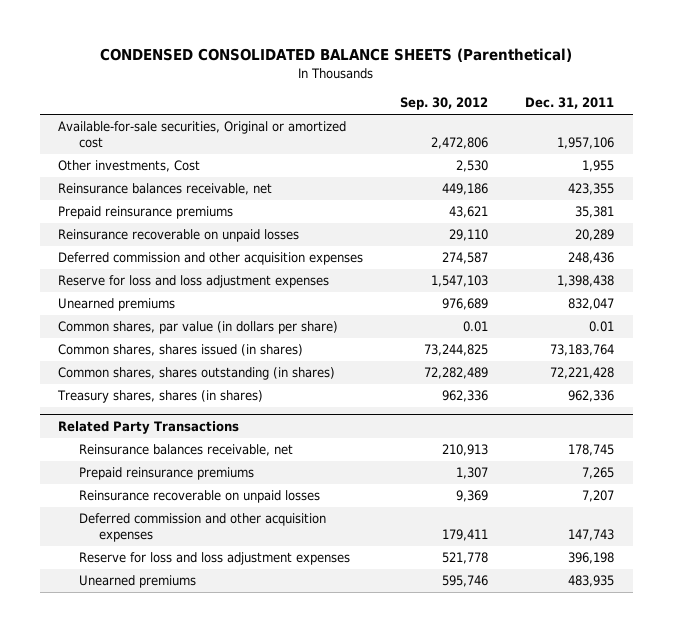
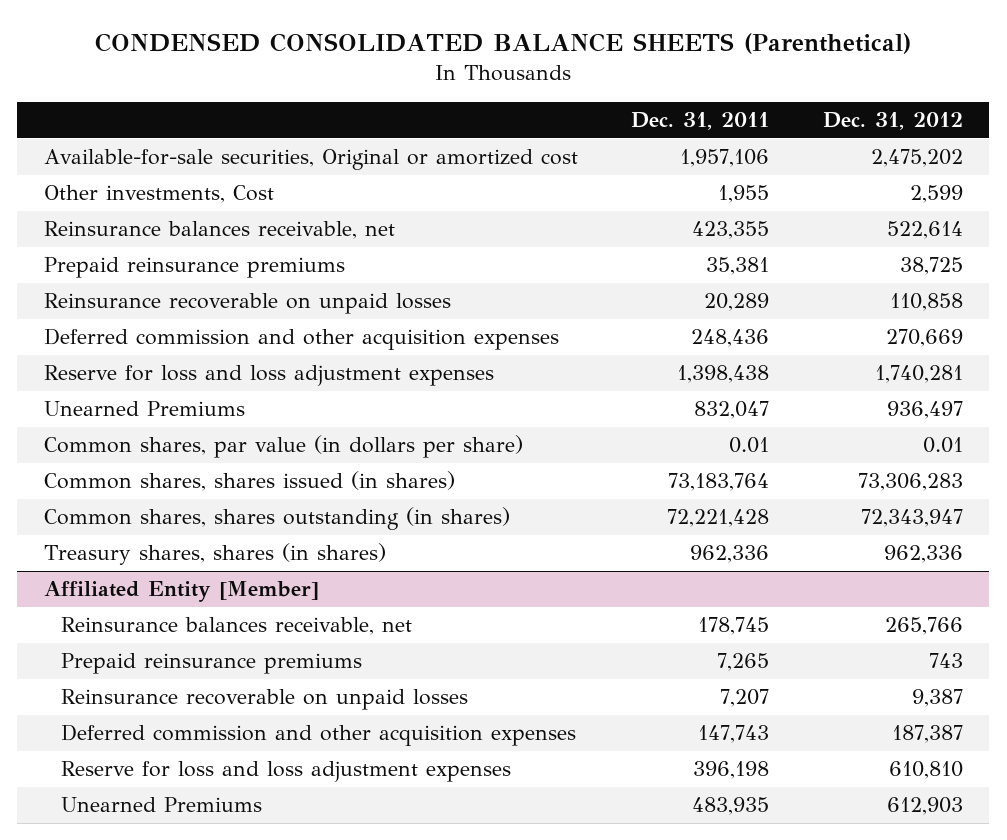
[400,97,489,111] Sep. 30, 2012 -> none
none -> [822,112,963,131] Dec. 31, 2012
[58,298,176,312] Unearned premiums -> [44,401,246,417] Unearned Premiums
[58,421,240,435] Related Party Transactions -> none
none -> [44,581,320,603] Affiliated Entity [Member]
[78,575,196,589] Unearned premiums -> [60,797,262,813] Unearned Premiums

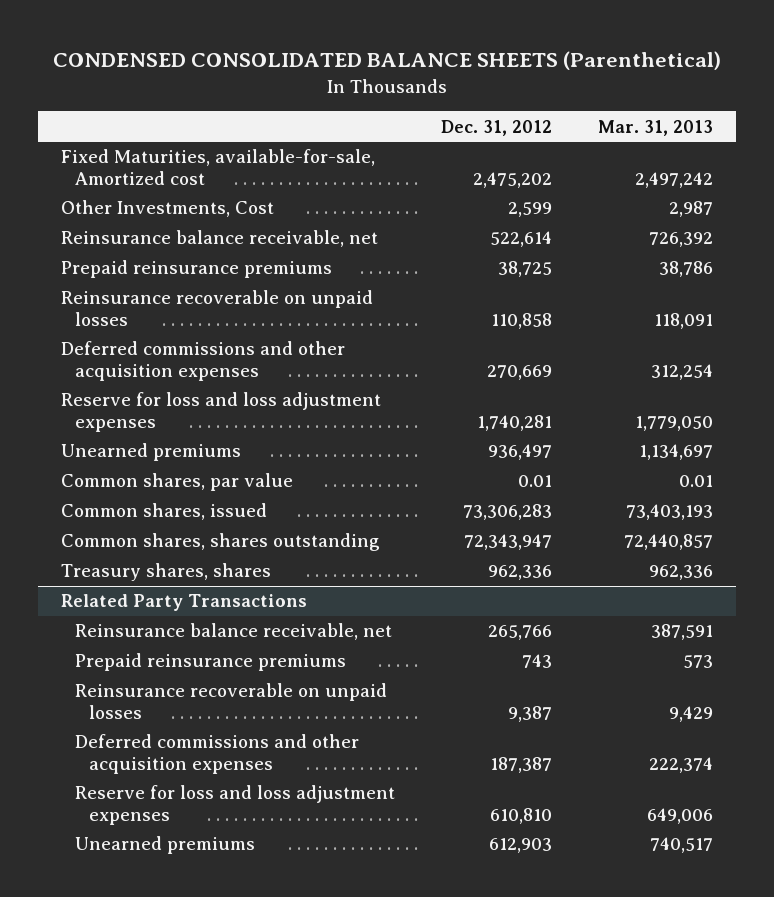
[631,112,770,131] Dec. 31, 2011 -> none
none -> [597,119,713,136] Mar. 31, 2013
[44,149,579,171] Available-for-sale securities, Original or amortized cost -> [61,149,376,186] Fixed Maturities, available-for-sale, Amortized cost
[44,185,275,204] Other investments, Cost -> [61,200,275,218] Other Investments, Cost
[44,221,396,240] Reinsurance balances receivable, net -> [61,230,379,248] Reinsurance balance receivable, net
[44,328,560,351] Deferred commission and other acquisition expenses -> [61,341,346,382] Deferred commissions and other acquisition expenses
[44,581,320,603] Affiliated Entity [Member] -> none
[44,401,246,417] Unearned Premiums -> [61,443,242,462] Unearned premiums
[44,435,524,459] Common shares, par value (in dollars per share) -> [61,473,294,492] Common shares, par value
[44,471,456,492] Common shares, shares issued (in shares) -> [61,503,268,521] Common shares, issued
[44,507,511,531] Common shares, shares outstanding (in shares) -> [61,533,381,552] Common shares, shares outstanding
[44,543,387,566] Treasury shares, shares (in shares) -> [61,563,272,582] Treasury shares, shares
none -> [61,594,308,612] Related Party Transactions
[60,617,412,636] Reinsurance balances receivable, net -> [75,623,393,641] Reinsurance balance receivable, net
[60,724,576,747] Deferred commission and other acquisition expenses -> [75,734,360,775] Deferred commissions and other acquisition expenses
[60,797,262,813] Unearned Premiums -> [75,836,256,855] Unearned premiums

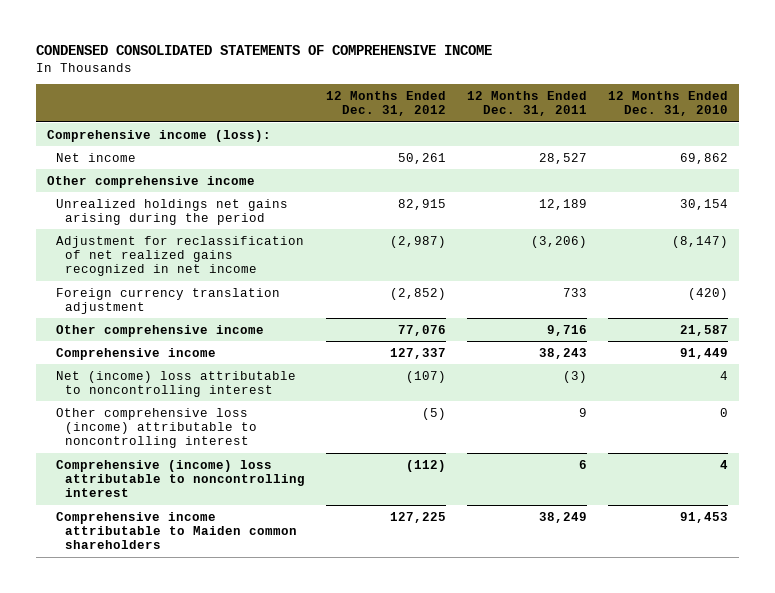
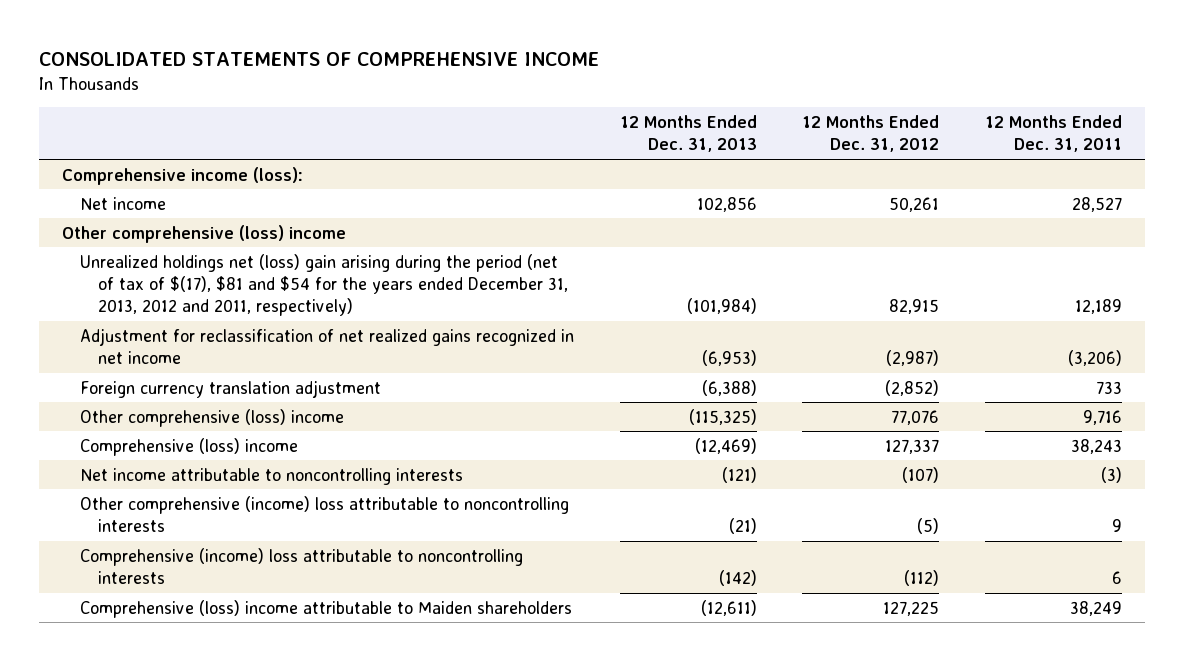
[36,45,493,56] CONDENSED CONSOLIDATED STATEMENTS OF COMPREHENSIVE INCOME -> [38,51,599,66] CONSOLIDATED STATEMENTS OF COMPREHENSIVE INCOME
[608,90,729,117] 12 Months Ended Dec. 31, 2010 -> none
none -> [619,115,757,153] 12 Months Ended Dec. 31, 2013
[46,175,255,188] Other comprehensive income -> [61,224,346,243] Other comprehensive (loss) income
[56,198,289,225] Unrealized holdings net gains arising during the period -> [79,253,568,317] Unrealized holdings net (loss) gain arising during the period (net of tax of $(17), $81 and $54 for the years ended December 31, 2013, 2012 and 2011, respectively)
[56,324,265,337] Other comprehensive income -> [79,408,344,427] Other comprehensive (loss) income
[56,347,217,360] Comprehensive income -> [79,437,298,456] Comprehensive (loss) income
[56,370,297,397] Net (income) loss attributable to noncontrolling interest -> [79,467,463,485] Net income attributable to noncontrolling interests
[56,407,258,449] Other comprehensive loss (income) attributable to noncontrolling interest -> [79,495,569,533] Other comprehensive (income) loss attributable to noncontrolling interests
[56,459,306,498] Comprehensive (income) loss attributable to noncontrolling interest -> [79,547,523,585] Comprehensive (income) loss attributable to noncontrolling interests
[56,511,298,550] Comprehensive income attributable to Maiden common shareholders -> [79,599,572,618] Comprehensive (loss) income attributable to Maiden shareholders

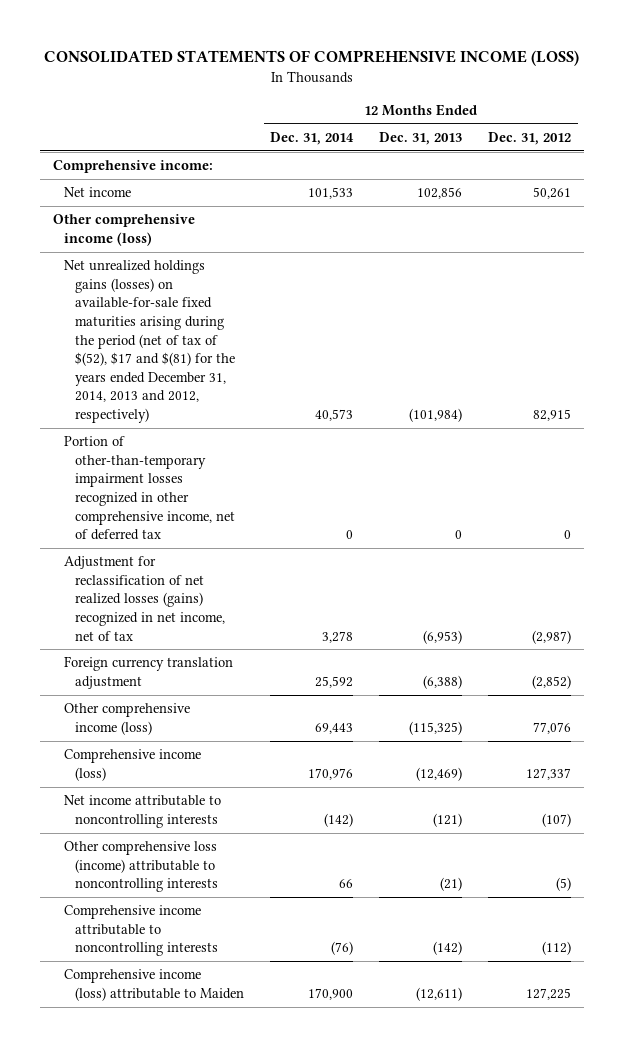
[38,51,599,66] CONSOLIDATED STATEMENTS OF COMPREHENSIVE INCOME -> [43,50,579,67] CONSOLIDATED STATEMENTS OF COMPREHENSIVE INCOME (LOSS)
[985,115,1123,153] 12 Months Ended Dec. 31, 2011 -> none
none -> [270,131,355,145] Dec. 31, 2014
[61,166,303,185] Comprehensive income (loss): -> [52,160,213,174] Comprehensive income:
[61,224,346,243] Other comprehensive (loss) income -> [52,214,195,246] Other comprehensive income (loss)
[79,253,568,317] Unrealized holdings net (loss) gain arising during the period (net of tax of $(17), $81 and $54 for the years ended December 31, 2013, 2012 and 2011, respectively) -> [63,260,236,423] Net unrealized holdings gains (losses) on available-for-sale fixed maturities arising during the period (net of tax of $(52), $17 and $(81) for the years ended December 31, 2014, 2013 and 2012, respectively)
none -> [63,436,236,541] Portion of other-than-temporary impairment losses recognized in other comprehensive income, net of deferred tax
[79,327,574,365] Adjustment for reclassification of net realized gains recognized in net income -> [63,556,226,641] Adjustment for reclassification of net realized losses (gains) recognized in net income, net of tax
[79,408,344,427] Other comprehensive (loss) income -> [63,703,190,735] Other comprehensive income (loss)
[79,437,298,456] Comprehensive (loss) income -> [63,749,201,781] Comprehensive income (loss)
[79,495,569,533] Other comprehensive (income) loss attributable to noncontrolling interests -> [63,841,219,893] Other comprehensive loss (income) attributable to noncontrolling interests
[79,547,523,585] Comprehensive (income) loss attributable to noncontrolling interests -> [63,905,219,957] Comprehensive income attributable to noncontrolling interests
[79,599,572,618] Comprehensive (loss) income attributable to Maiden shareholders -> [63,969,245,1001] Comprehensive income (loss) attributable to Maiden

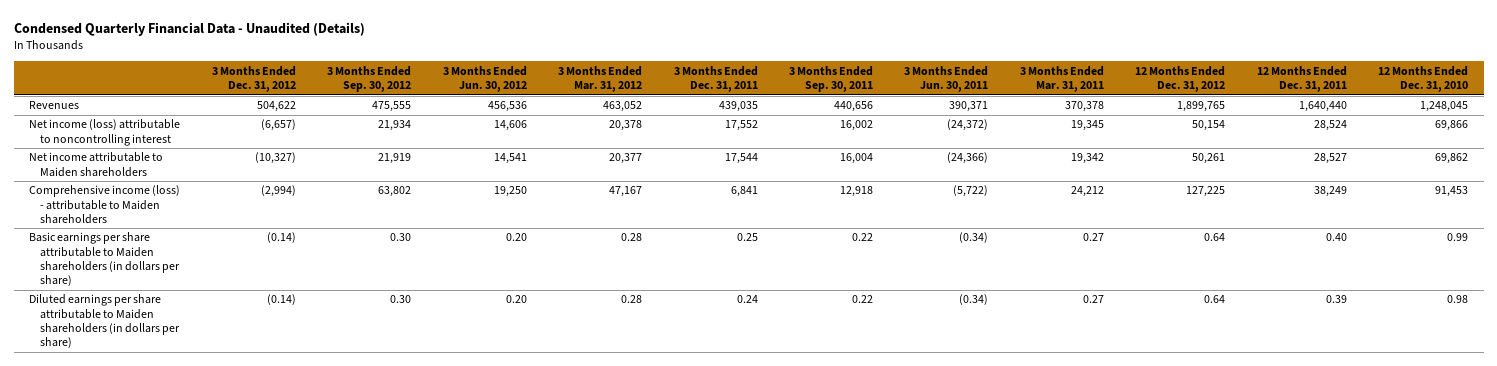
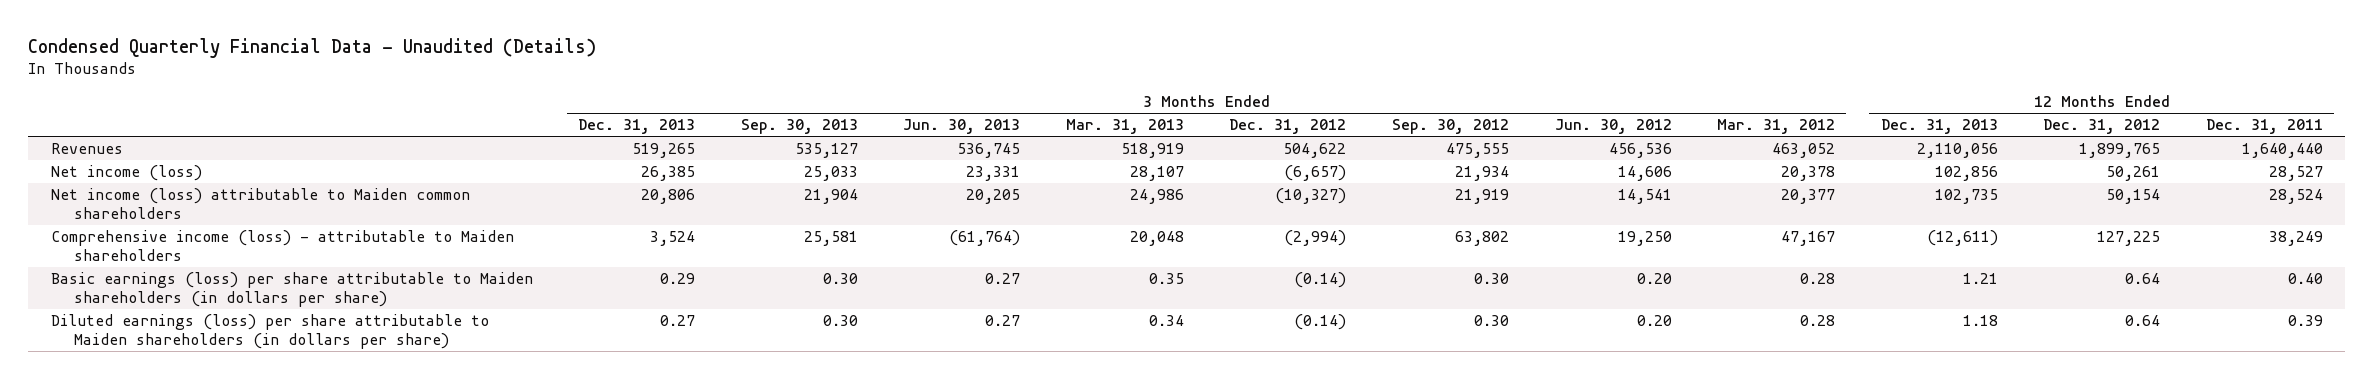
[673,65,758,93] 3 Months Ended Dec. 31, 2011 -> none
[788,65,873,93] 3 Months Ended Sep. 30, 2011 -> none
[904,65,989,93] 3 Months Ended Jun. 30, 2011 -> none
[1019,65,1104,93] 3 Months Ended Mar. 31, 2011 -> none
[1378,65,1469,93] 12 Months Ended Dec. 31, 2010 -> none
none -> [578,119,696,135] Dec. 31, 2013
none -> [740,119,858,135] Sep. 30, 2013
none -> [903,119,1021,135] Jun. 30, 2013
none -> [1065,119,1184,135] Mar. 31, 2013
none -> [1880,119,1998,135] Dec. 31, 2013
[29,119,181,146] Net income (loss) attributable to noncontrolling interest -> [50,165,202,182] Net income (loss)
[1192,120,1226,132] 50,154 -> [2106,166,2161,182] 50,261
[1313,120,1347,132] 28,524 -> [2268,166,2323,182] 28,527
[29,152,164,177] Net income attributable to Maiden shareholders -> [50,188,470,220] Net income (loss) attributable to Maiden common shareholders
[1192,153,1226,165] 50,261 -> [2106,189,2161,205] 50,154
[1313,153,1347,165] 28,527 -> [2268,189,2323,205] 28,524
[29,232,180,287] Basic earnings per share attributable to Maiden shareholders (in dollars per share) -> [50,272,533,308] Basic earnings (loss) per share attributable to Maiden shareholders (in dollars per share)
[29,294,180,349] Diluted earnings per share attributable to Maiden shareholders (in dollars per share) -> [50,314,489,350] Diluted earnings (loss) per share attributable to Maiden shareholders (in dollars per share)

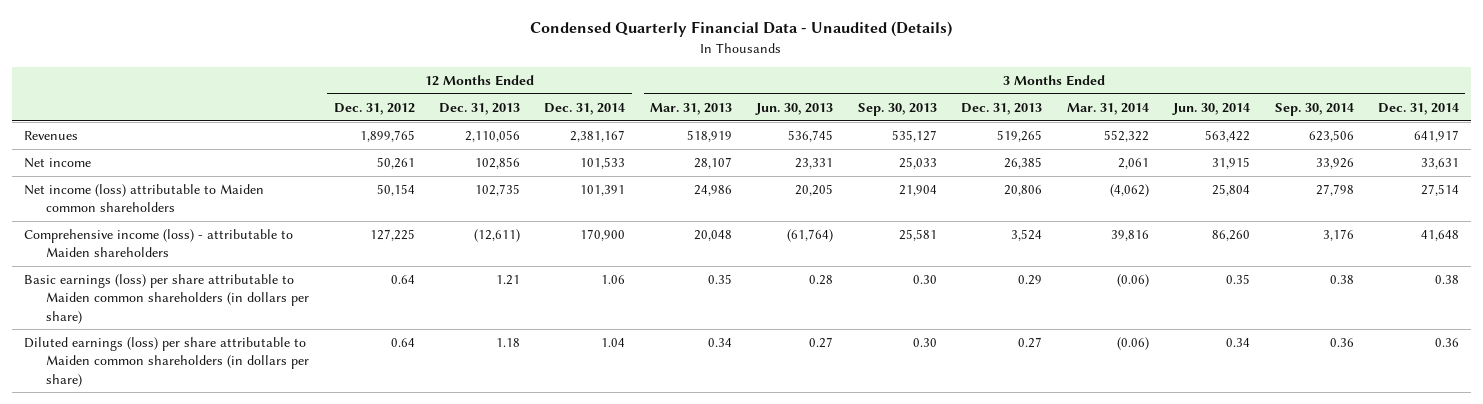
[1229,119,1347,135] Dec. 31, 2012 -> none
[1392,119,1510,135] Sep. 30, 2012 -> none
[1554,119,1672,135] Jun. 30, 2012 -> none
[1717,119,1836,135] Mar. 31, 2012 -> none
[2205,119,2323,135] Dec. 31, 2011 -> none
none -> [544,102,626,115] Dec. 31, 2014
none -> [1066,102,1149,115] Mar. 31, 2014
none -> [1172,102,1251,115] Jun. 30, 2014
none -> [1274,102,1354,116] Sep. 30, 2014
none -> [1378,102,1460,115] Dec. 31, 2014
[50,165,202,182] Net income (loss) -> [23,158,91,169] Net income
[50,272,533,308] Basic earnings (loss) per share attributable to Maiden shareholders (in dollars per share) -> [23,274,310,324] Basic earnings (loss) per share attributable to Maiden common shareholders (in dollars per share)
[985,273,1021,285] 0.27 -> [809,275,834,286] 0.28
[50,314,489,350] Diluted earnings (loss) per share attributable to Maiden shareholders (in dollars per share) -> [23,337,310,387] Diluted earnings (loss) per share attributable to Maiden common shareholders (in dollars per share)

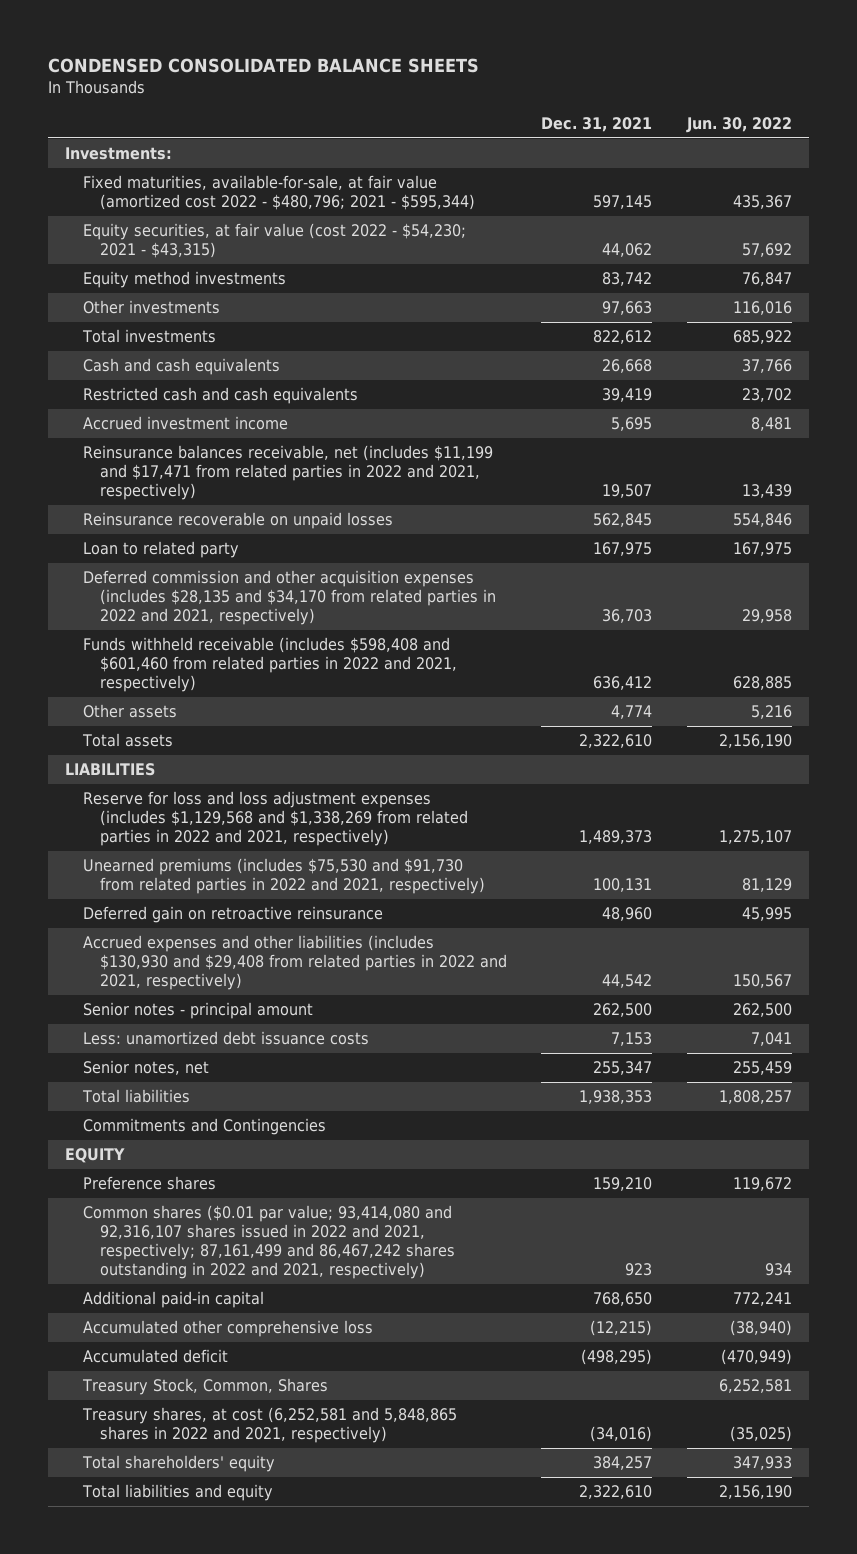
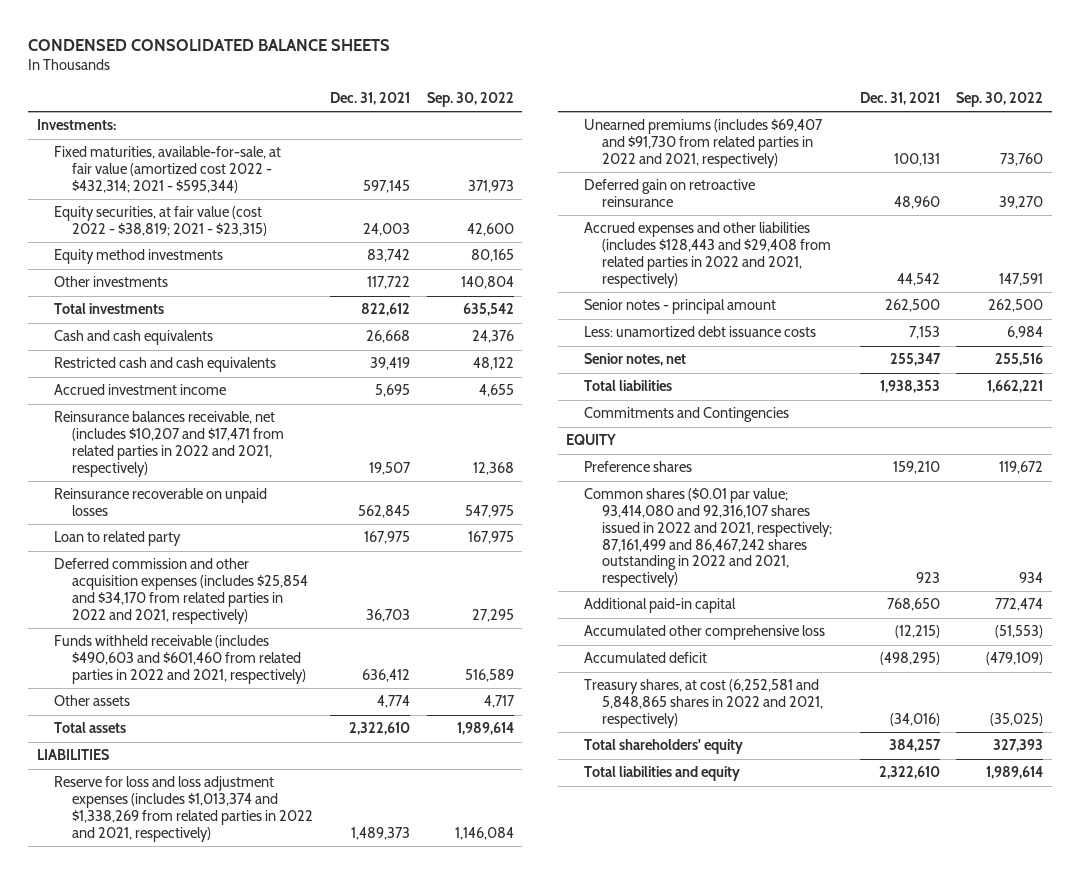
[686,117,793,134] Jun. 30, 2022 -> none
none -> [426,91,514,107] Sep. 30, 2022
[82,175,475,211] Fixed maturities, available-for-sale, at fair value (amortized cost 2022 - $480,796; 2021 - $595,344) -> [54,146,282,193] Fixed maturities, available-for-sale, at fair value (amortized cost 2022 - $432,314; 2021 - $595,344)
[82,223,466,259] Equity securities, at fair value (cost 2022 - $54,230; 2021 - $43,315) -> [54,206,268,237] Equity securities, at fair value (cost 2022 - $38,819; 2021 - $23,315)
[602,243,653,258] 44,062 -> [362,223,410,237] 24,003
[602,301,653,316] 97,663 -> [366,276,410,290] 117,722
[82,445,493,500] Reinsurance balances receivable, net (includes $11,199 and $17,471 from related parties in 2022 and 2021, respectively) -> [54,411,285,477] Reinsurance balances receivable, net (includes $10,207 and $17,471 from related parties in 2022 and 2021, respectively)
[82,570,496,625] Deferred commission and other acquisition expenses (includes $28,135 and $34,170 from related parties in 2022 and 2021, respectively) -> [54,558,309,624] Deferred commission and other acquisition expenses (includes $25,854 and $34,170 from related parties in 2022 and 2021, respectively)
[82,637,457,692] Funds withheld receivable (includes $598,408 and $601,460 from related parties in 2022 and 2021, respectively) -> [54,635,307,684] Funds withheld receivable (includes $490,603 and $601,460 from related parties in 2022 and 2021, respectively)
[82,791,468,846] Reserve for loss and loss adjustment expenses (includes $1,129,568 and $1,338,269 from related parties in 2022 and 2021, respectively) -> [54,776,314,842] Reserve for loss and loss adjustment expenses (includes $1,013,374 and $1,338,269 from related parties in 2022 and 2021, respectively)
[82,858,485,895] Unearned premiums (includes $75,530 and $91,730 from related parties in 2022 and 2021, respectively) -> [584,119,824,168] Unearned premiums (includes $69,407 and $91,730 from related parties in 2022 and 2021, respectively)
[82,935,507,990] Accrued expenses and other liabilities (includes $130,930 and $29,408 from related parties in 2022 and 2021, respectively) -> [584,222,831,288] Accrued expenses and other liabilities (includes $128,443 and $29,408 from related parties in 2022 and 2021, respectively)
[81,1378,328,1396] Treasury Stock, Common, Shares -> none

